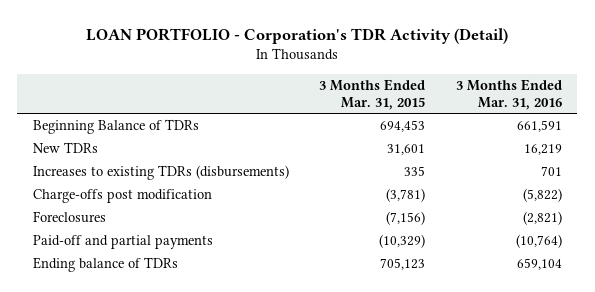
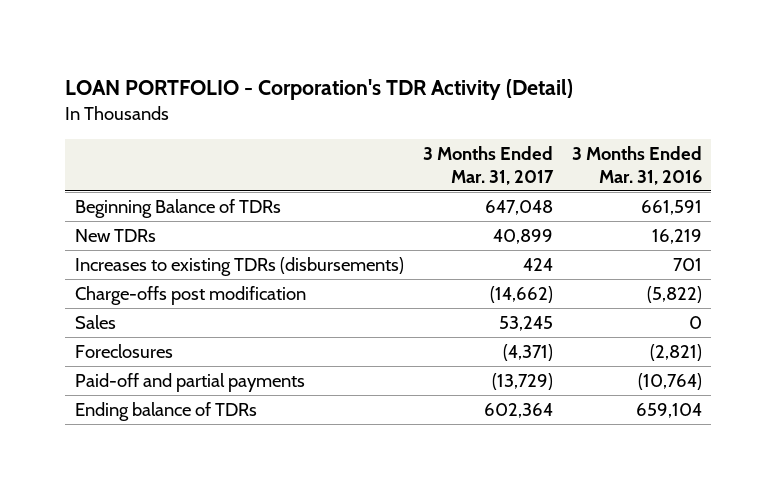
[319,78,426,110] 3 Months Ended Mar. 31, 2015 -> none
none -> [422,145,554,185] 3 Months Ended Mar. 31, 2017
none -> [74,315,116,330] Sales

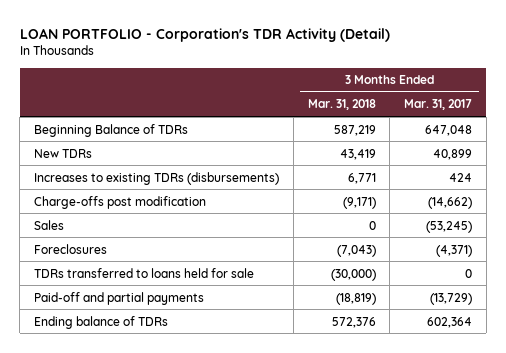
[571,145,702,185] 3 Months Ended Mar. 31, 2016 -> none
none -> [307,99,376,111] Mar. 31, 2018
[498,316,553,332] 53,245 -> [426,220,473,233] (53,245)
none -> [34,267,255,278] TDRs transferred to loans held for sale

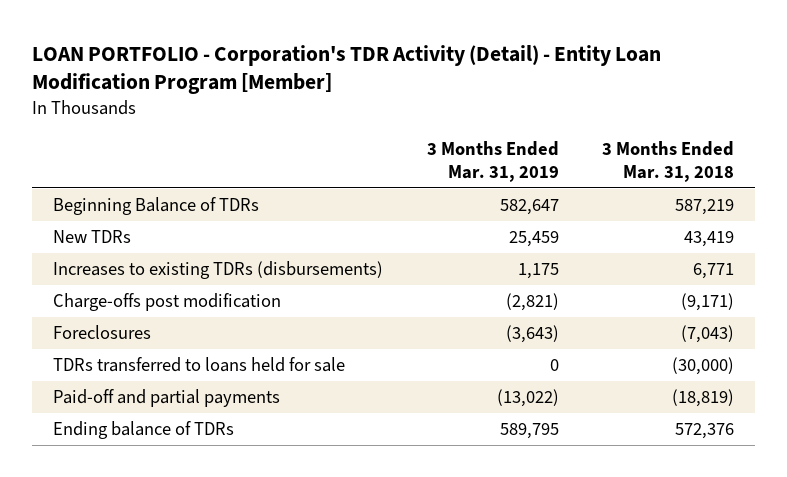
[19,27,390,42] LOAN PORTFOLIO - Corporation's TDR Activity (Detail) -> [31,44,661,95] LOAN PORTFOLIO - Corporation's TDR Activity (Detail) - Entity Loan Modification Program [Member]
[404,99,473,111] Mar. 31, 2017 -> none
none -> [426,141,559,182] 3 Months Ended Mar. 31, 2019
[34,219,65,230] Sales -> none

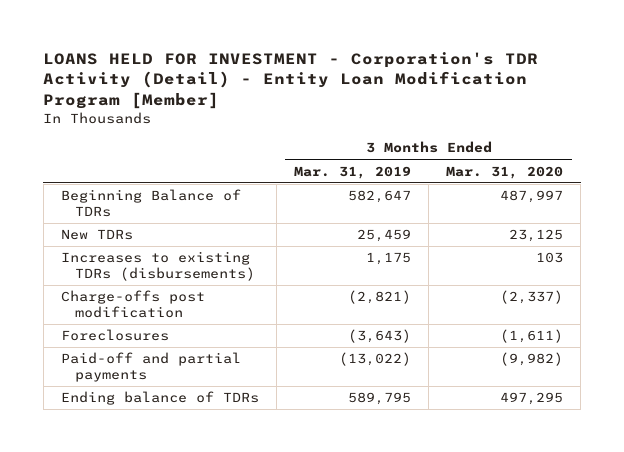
[31,44,661,95] LOAN PORTFOLIO - Corporation's TDR Activity (Detail) - Entity Loan Modification Program [Member] -> [43,51,539,110] LOANS HELD FOR INVESTMENT - Corporation's TDR Activity (Detail) - Entity Loan Modification Program [Member]
[601,141,734,182] 3 Months Ended Mar. 31, 2018 -> none
none -> [446,165,564,179] Mar. 31, 2020
[53,357,346,373] TDRs transferred to loans held for sale -> none

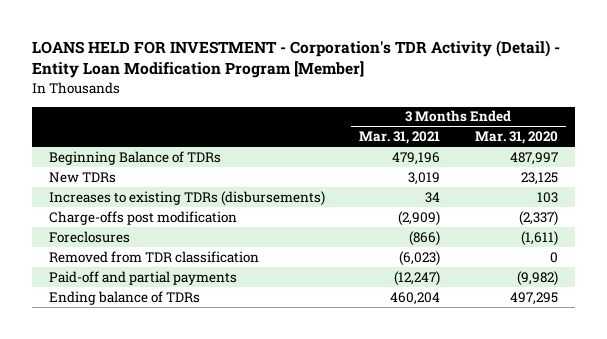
[294,165,412,179] Mar. 31, 2019 -> none
none -> [359,131,441,145] Mar. 31, 2021
none -> [49,250,260,263] Removed from TDR classification

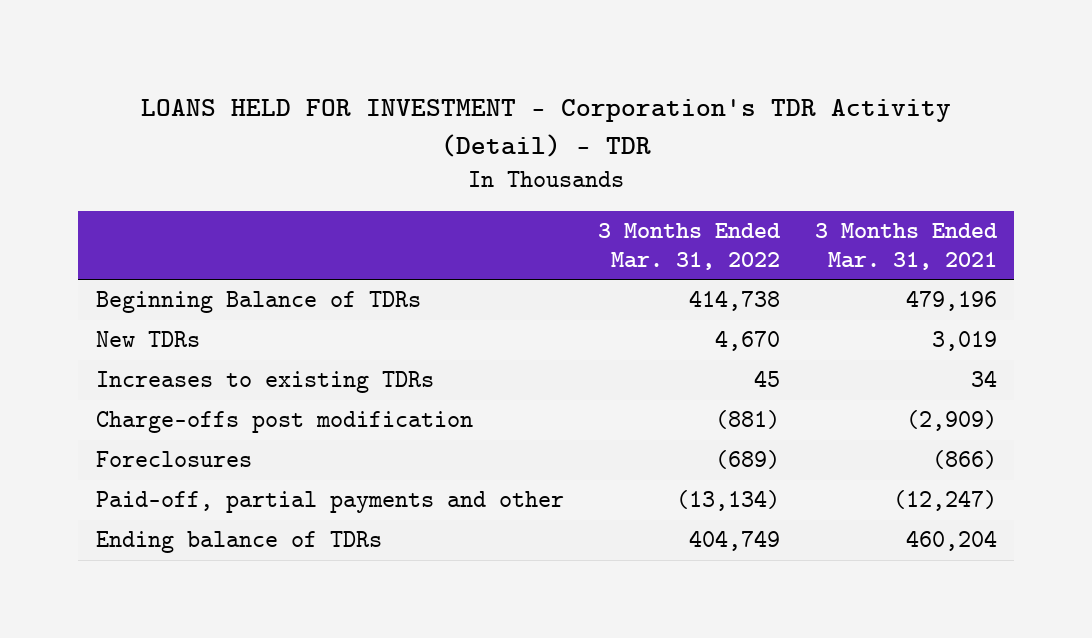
[32,40,561,79] LOANS HELD FOR INVESTMENT - Corporation's TDR Activity (Detail) - Entity Loan Modification Program [Member] -> [141,99,952,157] LOANS HELD FOR INVESTMENT - Corporation's TDR Activity (Detail) - TDR
[474,131,558,145] Mar. 31, 2020 -> none
none -> [598,223,782,270] 3 Months Ended Mar. 31, 2022
[49,190,326,206] Increases to existing TDRs (disbursements) -> [95,371,434,394] Increases to existing TDRs
[49,250,260,263] Removed from TDR classification -> none
[49,270,238,285] Paid-off and partial payments -> [95,491,564,514] Paid-off, partial payments and other

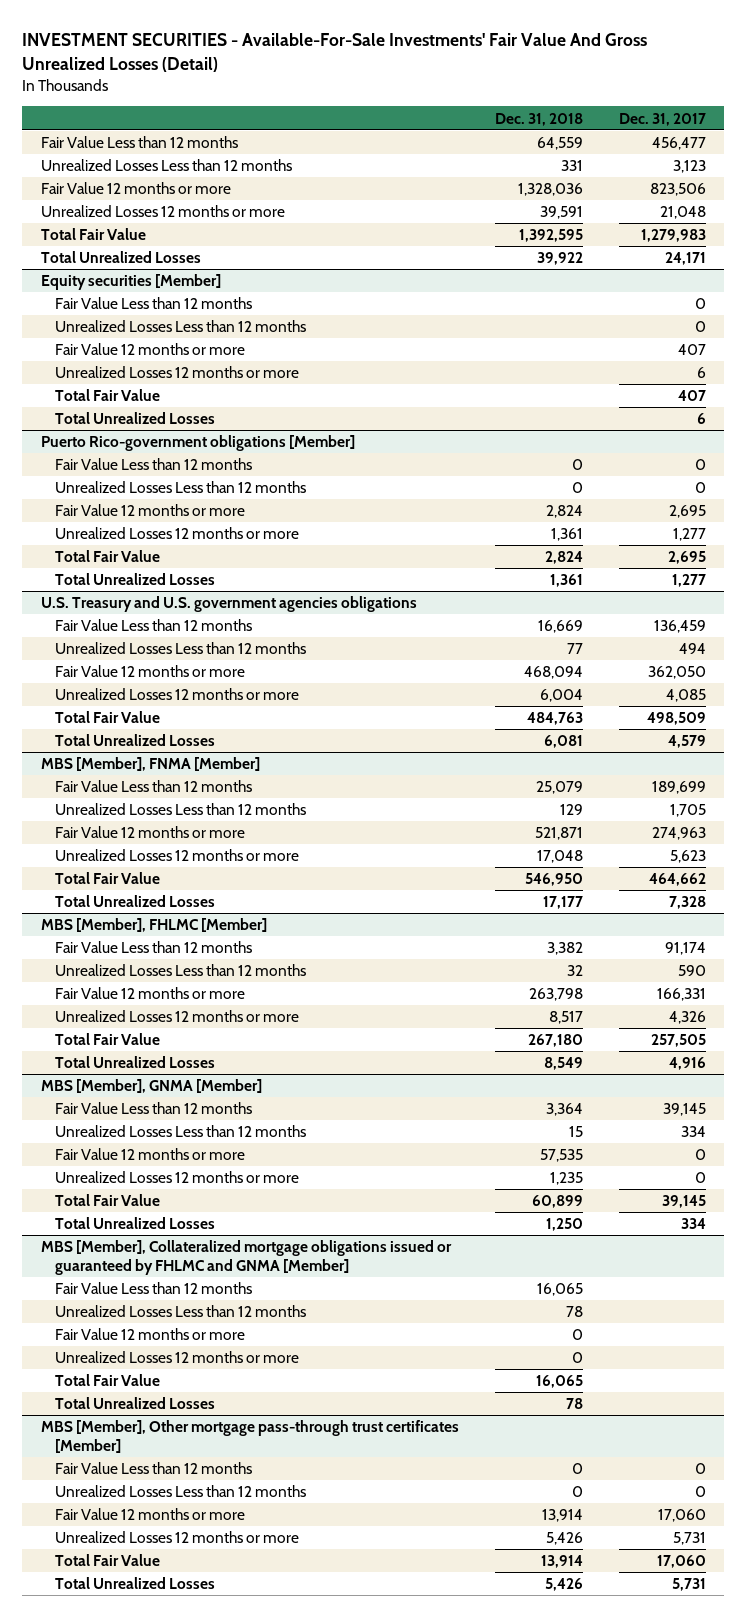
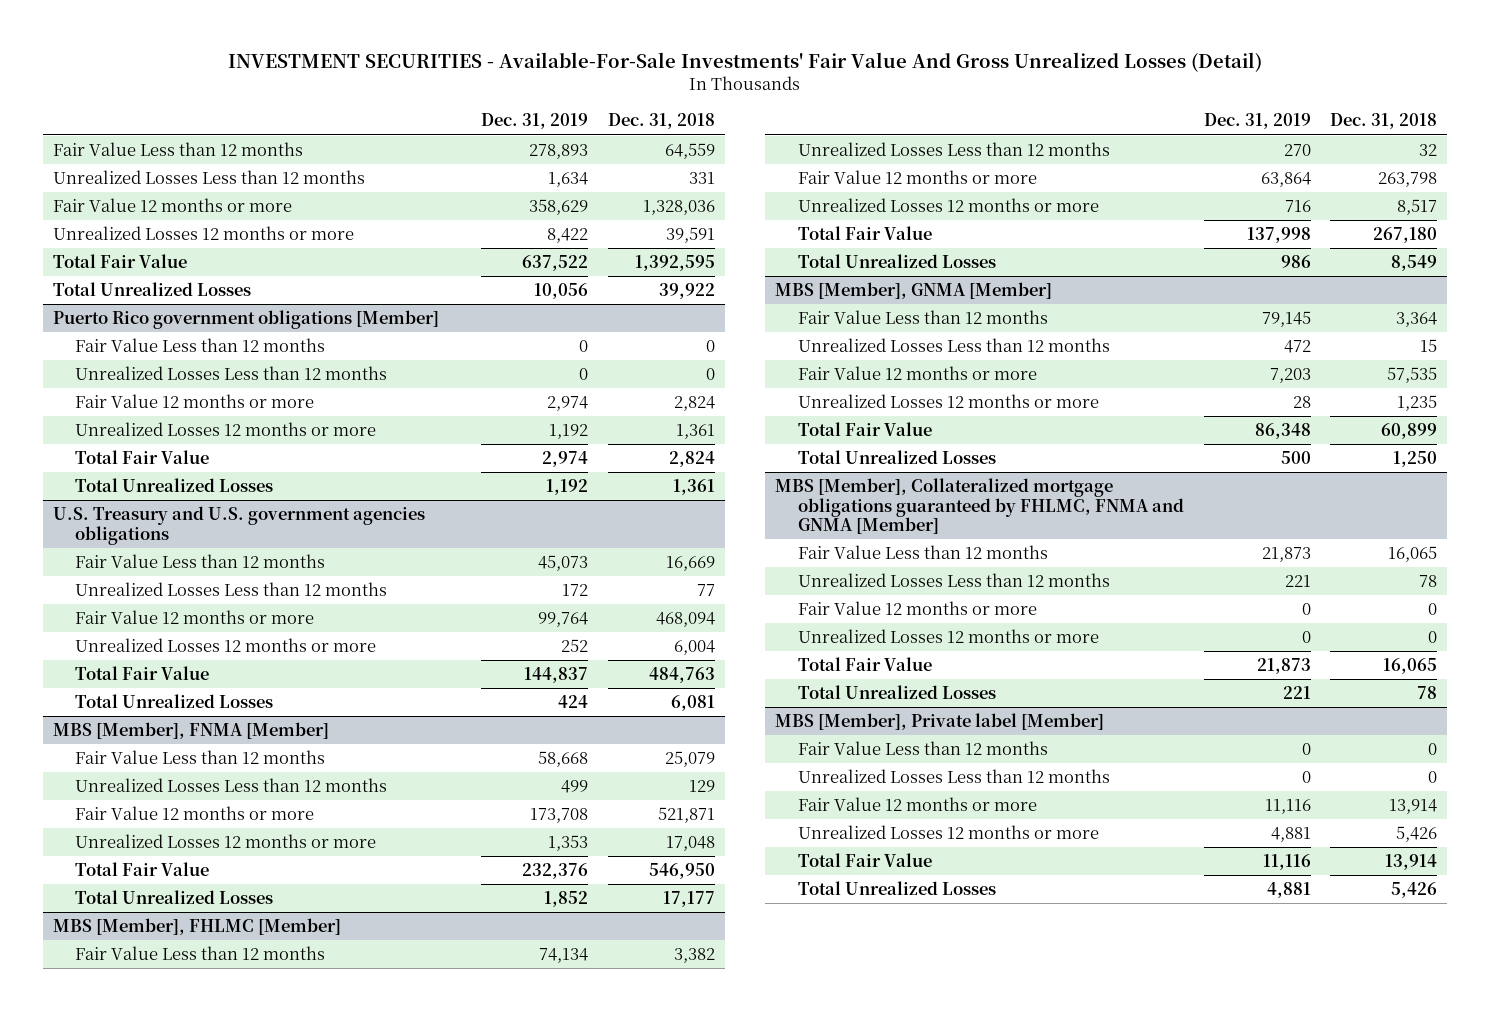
[618,112,706,126] Dec. 31, 2017 -> none
none -> [481,113,589,130] Dec. 31, 2019
[40,274,221,291] Equity securities [Member] -> none
[54,297,252,310] Fair Value Less than 12 months -> none
[54,320,306,333] Unrealized Losses Less than 12 months -> none
[54,343,245,356] Fair Value 12 months or more -> none
[54,366,299,379] Unrealized Losses 12 months or more -> none
[54,389,160,402] Total Fair Value -> none
[54,412,215,425] Total Unrealized Losses -> none
[40,435,355,452] Puerto Rico-government obligations [Member] -> [52,310,439,330] Puerto Rico government obligations [Member]
[40,1240,452,1276] MBS [Member], Collateralized mortgage obligations issued or guaranteed by FHLMC and GNMA [Member] -> [775,478,1184,534] MBS [Member], Collateralized mortgage obligations guaranteed by FHLMC, FNMA and GNMA [Member]
[40,1420,459,1454] MBS [Member], Other mortgage pass-through trust certificates [Member] -> none
none -> [775,713,1105,731] MBS [Member], Private label [Member]

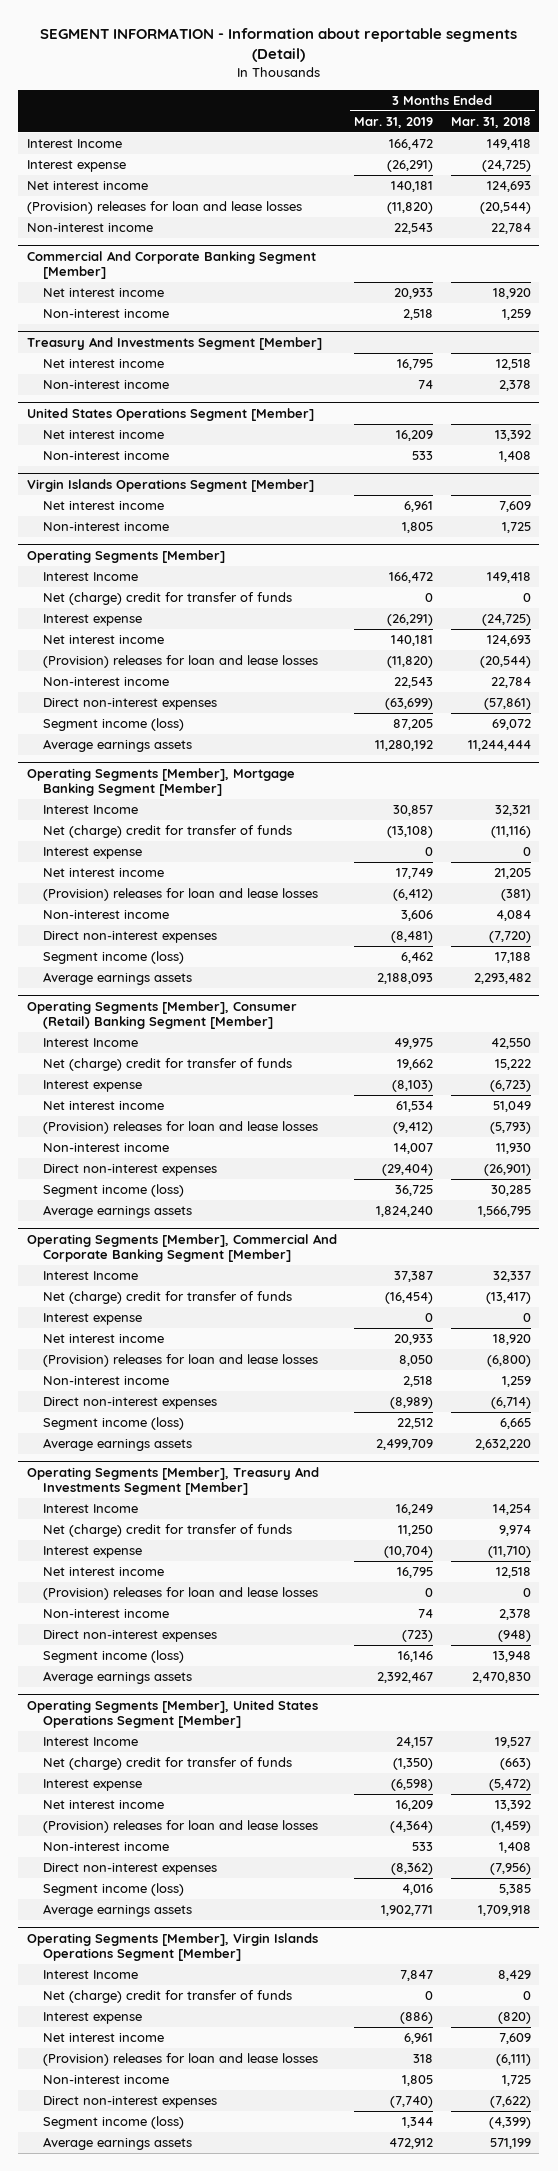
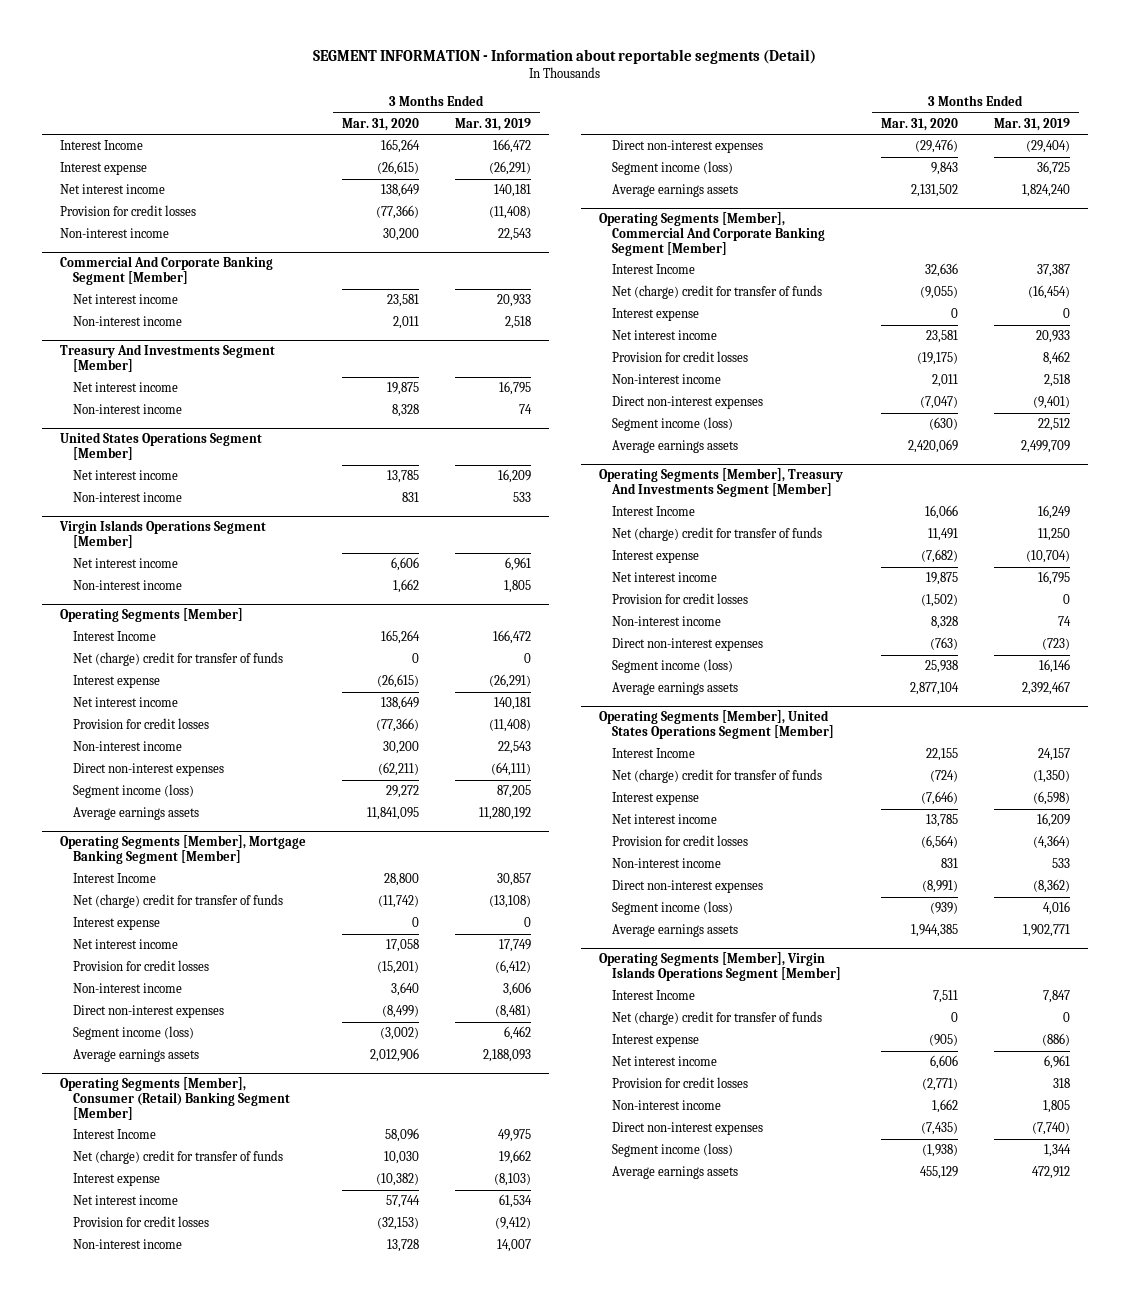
[450,116,531,128] Mar. 31, 2018 -> none
none -> [341,117,419,131] Mar. 31, 2020
[26,201,302,215] (Provision) releases for loan and lease losses -> none
none -> [59,205,196,217] Provision for credit losses
[43,655,319,669] (Provision) releases for loan and lease losses -> none
none -> [73,718,210,730] Provision for credit losses
[385,698,434,711] (63,699) -> [491,762,532,777] (64,111)
[43,888,319,902] (Provision) releases for loan and lease losses -> [73,960,210,972] Provision for credit losses
[43,1121,319,1135] (Provision) releases for loan and lease losses -> [73,1216,210,1228] Provision for credit losses
[43,1354,319,1368] (Provision) releases for loan and lease losses -> none
none -> [612,351,749,363] Provision for credit losses
[390,1397,434,1410] (8,989) -> [1032,396,1070,410] (9,401)
[43,1587,319,1601] (Provision) releases for loan and lease losses -> none
none -> [612,593,749,605] Provision for credit losses
[43,1820,319,1834] (Provision) releases for loan and lease losses -> [612,835,749,847] Provision for credit losses
[43,2053,319,2067] (Provision) releases for loan and lease losses -> [612,1077,749,1089] Provision for credit losses

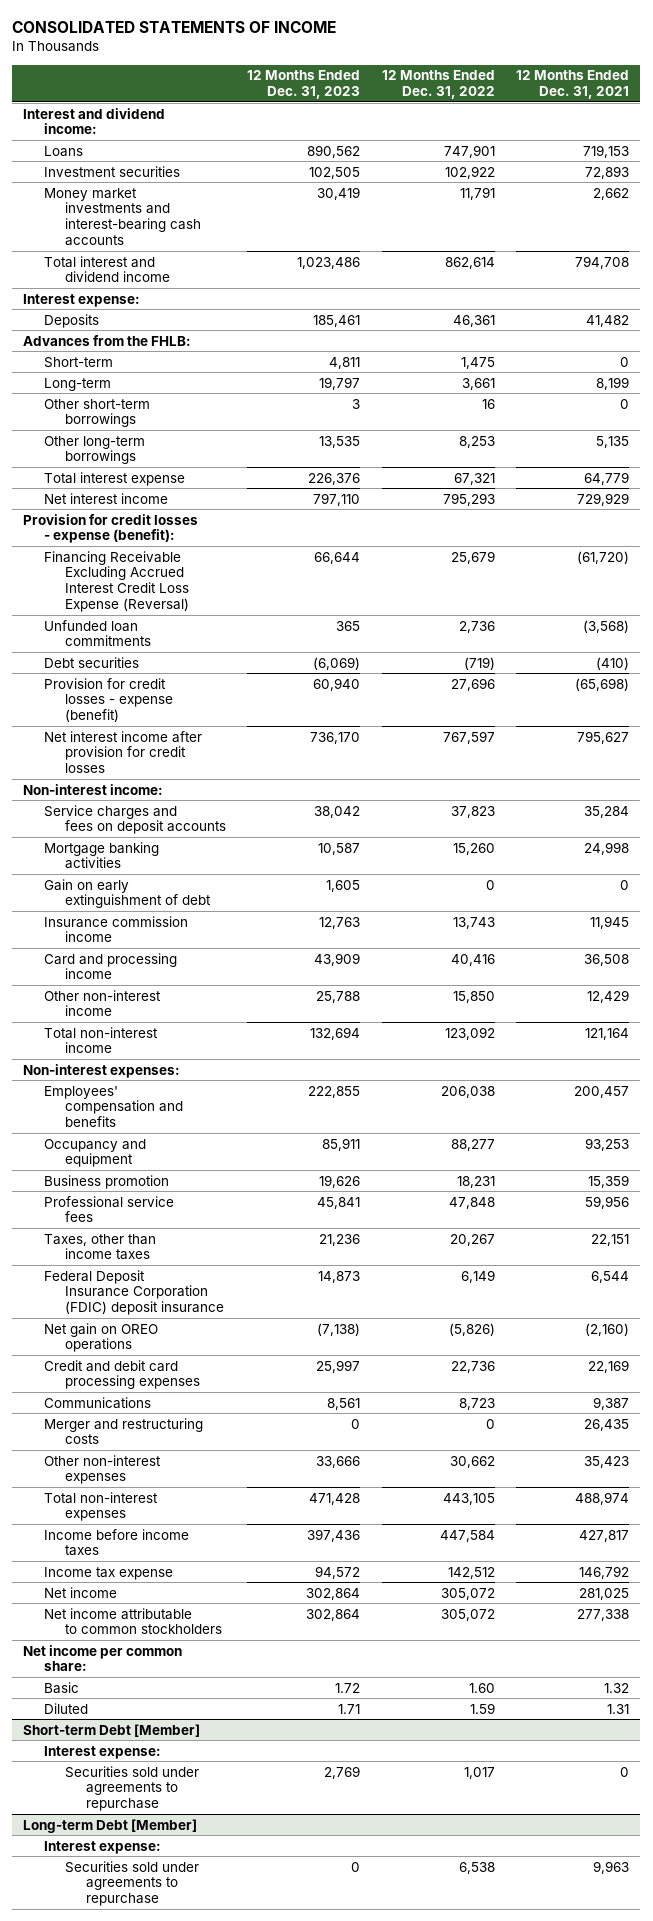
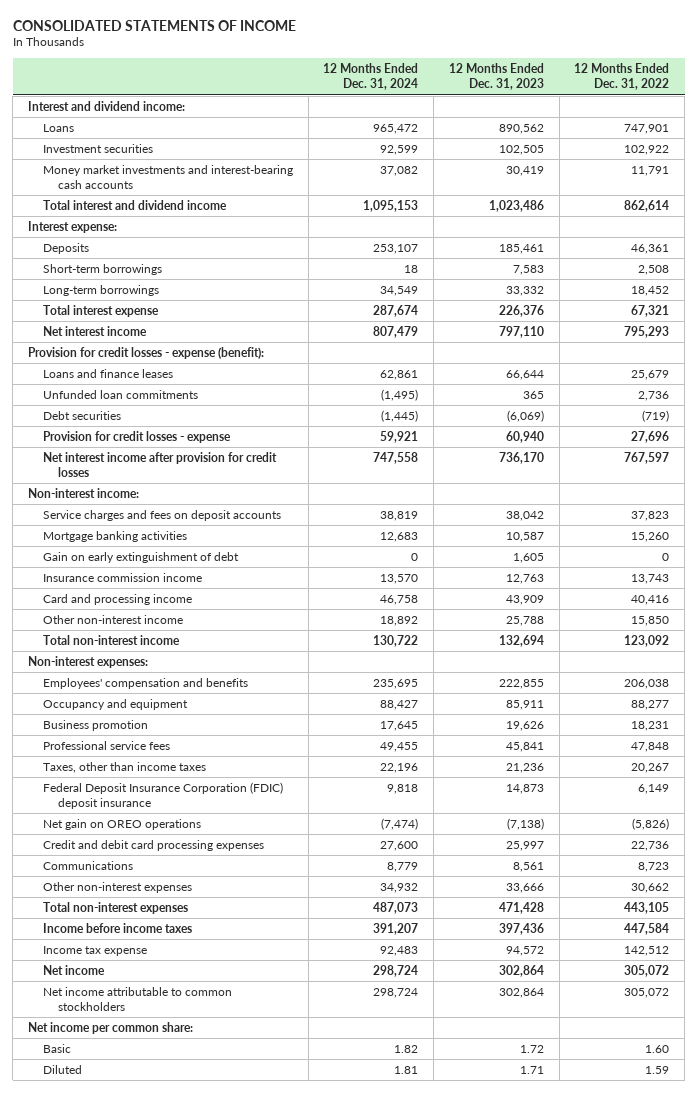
[516,70,630,100] 12 Months Ended Dec. 31, 2021 -> none
none -> [323,63,419,91] 12 Months Ended Dec. 31, 2024
[23,334,192,346] Advances from the FHLB: -> none
[44,356,114,368] Short-term -> none
[44,377,112,391] Long-term -> none
[44,398,151,428] Other short-term borrowings -> [42,263,162,275] Short-term borrowings
[352,398,361,409] 3 -> [512,264,544,275] 7,583
[481,398,495,409] 16 -> [638,264,670,275] 2,508
[44,435,146,465] Other long-term borrowings -> [42,284,159,296] Long-term borrowings
[319,435,361,448] 13,535 -> [505,285,544,296] 33,332
[458,435,495,448] 8,253 -> [631,285,670,296] 18,452
[44,550,189,613] Financing Receivable Excluding Accrued Interest Credit Loss Expense (Reversal) -> [42,368,173,378] Loans and finance leases
[44,677,173,723] Provision for credit losses - expense (benefit) -> [42,430,231,443] Provision for credit losses - expense
[44,1417,204,1445] Merger and restructuring costs -> none
[23,1723,201,1737] Short-term Debt [Member] -> none
[44,1745,162,1759] Interest expense: -> none
[64,1765,199,1812] Securities sold under agreements to repurchase -> none
[23,1818,198,1833] Long-term Debt [Member] -> none
[44,1840,162,1854] Interest expense: -> none
[64,1860,199,1907] Securities sold under agreements to repurchase -> none

